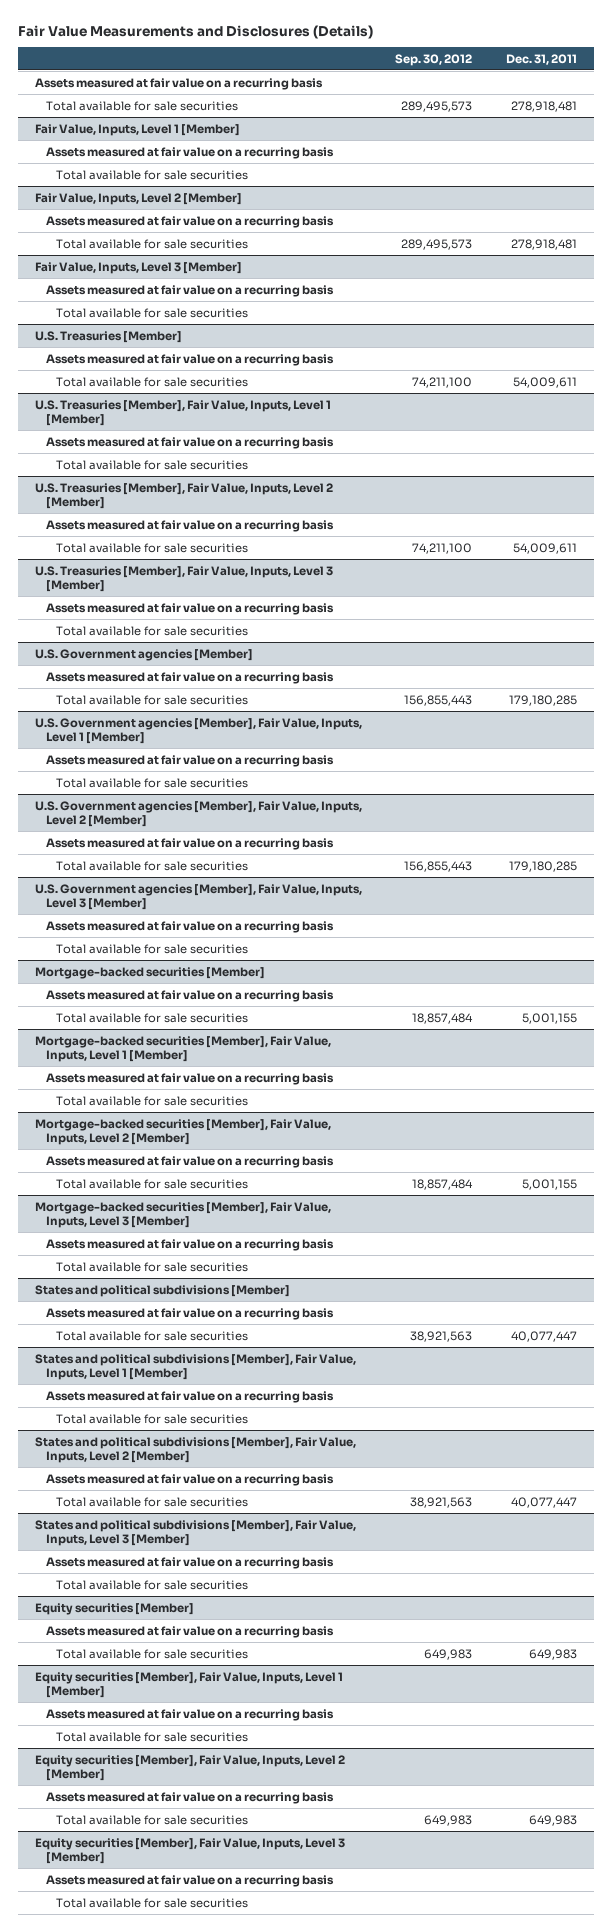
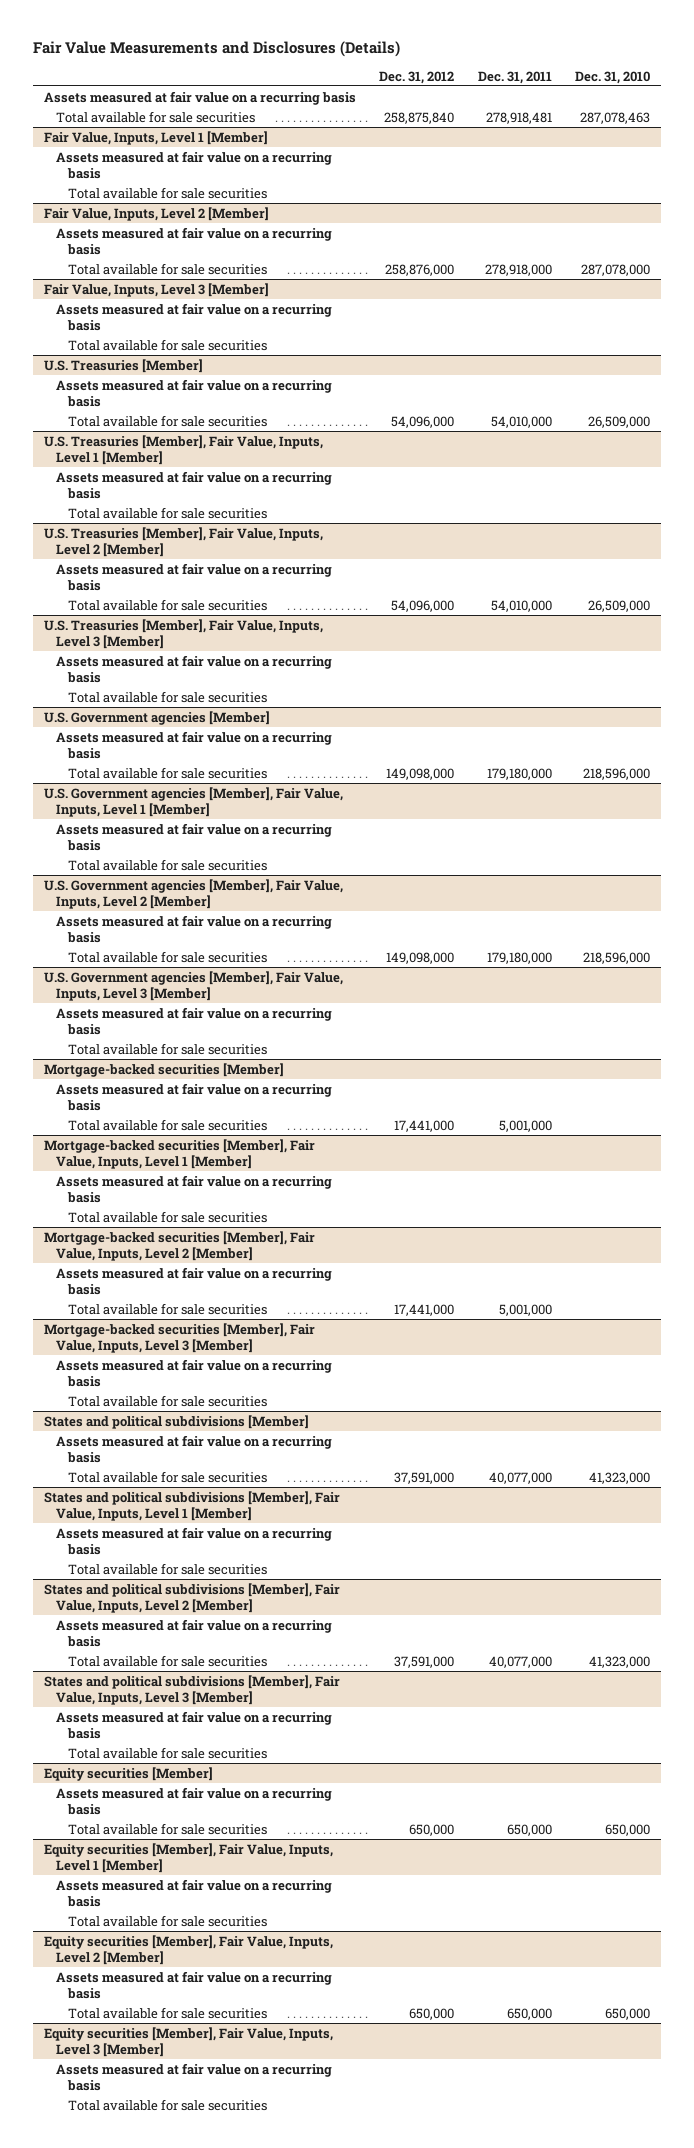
[395,53,473,66] Sep. 30, 2012 -> none
none -> [379,70,455,84] Dec. 31, 2012
none -> [574,70,650,84] Dec. 31, 2010
[511,238,578,250] 278,918,481 -> [484,263,552,276] 278,918,000
[513,376,578,388] 54,009,611 -> [490,415,552,428] 54,010,000
[513,542,578,554] 54,009,611 -> [490,599,552,612] 54,010,000
[509,694,578,706] 179,180,285 -> [486,767,552,780] 179,180,000
[509,860,578,872] 179,180,285 -> [486,951,552,964] 179,180,000
[522,1012,578,1024] 5,001,155 -> [498,1119,552,1132] 5,001,000
[522,1178,578,1190] 5,001,155 -> [498,1303,552,1316] 5,001,000
[511,1330,578,1342] 40,077,447 -> [488,1471,552,1484] 40,077,000
[511,1496,578,1508] 40,077,447 -> [488,1655,552,1668] 40,077,000
[529,1648,578,1660] 649,983 -> [506,1823,552,1836] 650,000
[529,1814,578,1826] 649,983 -> [506,2007,552,2020] 650,000

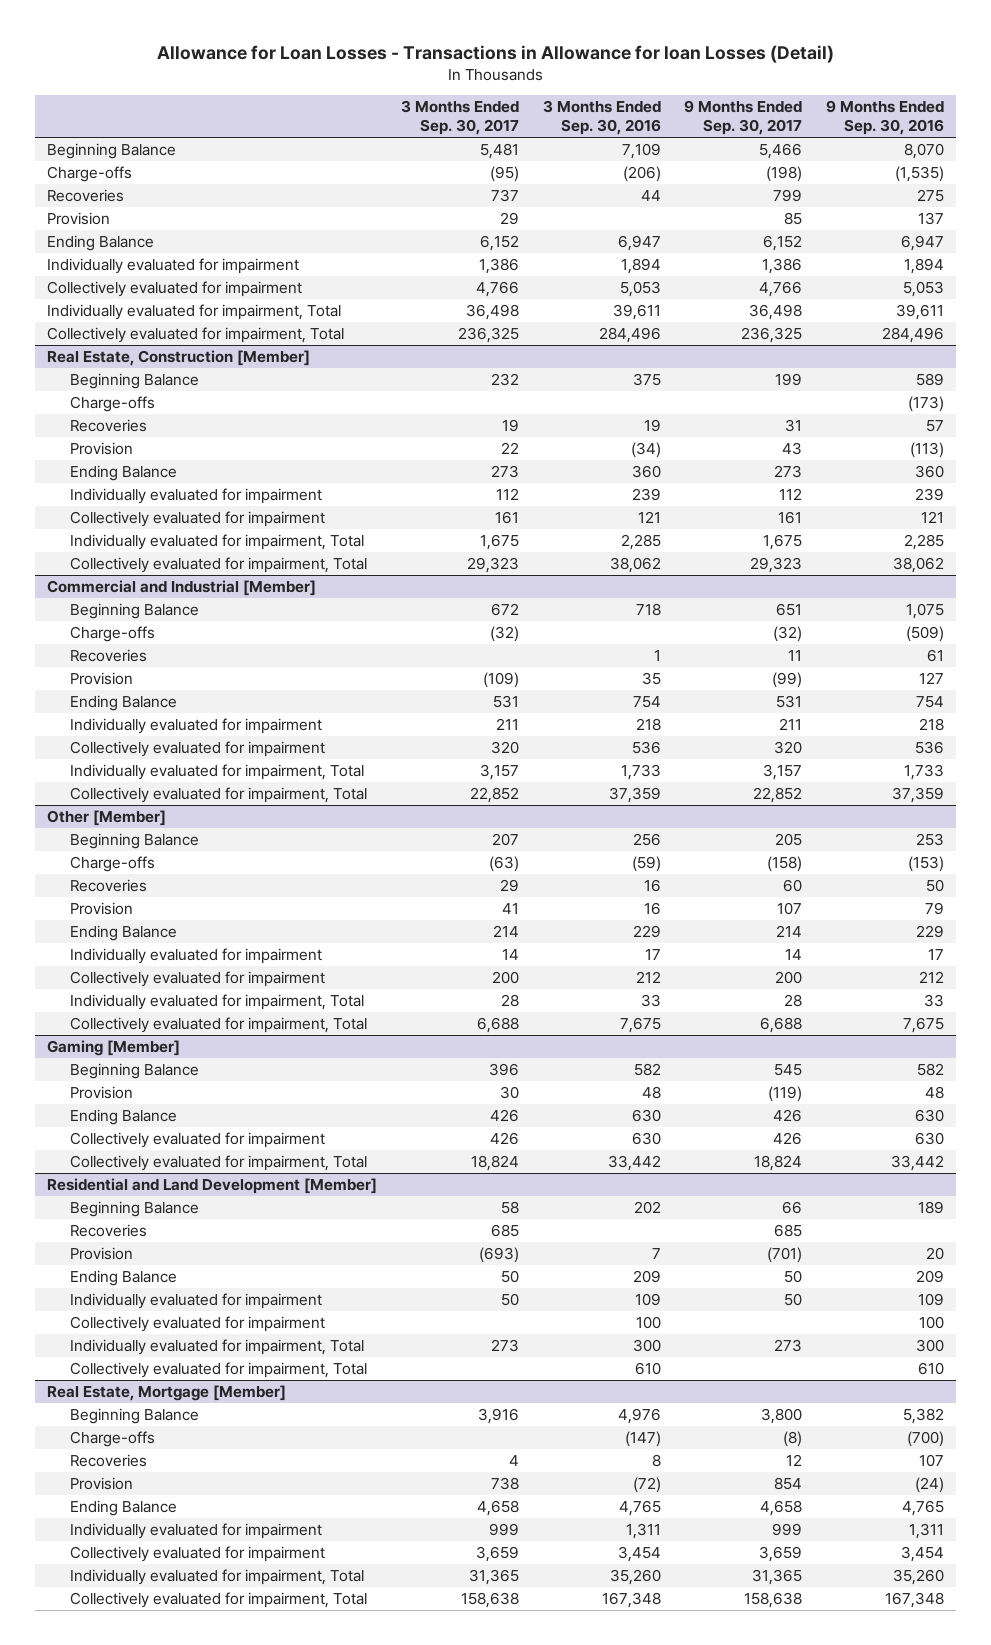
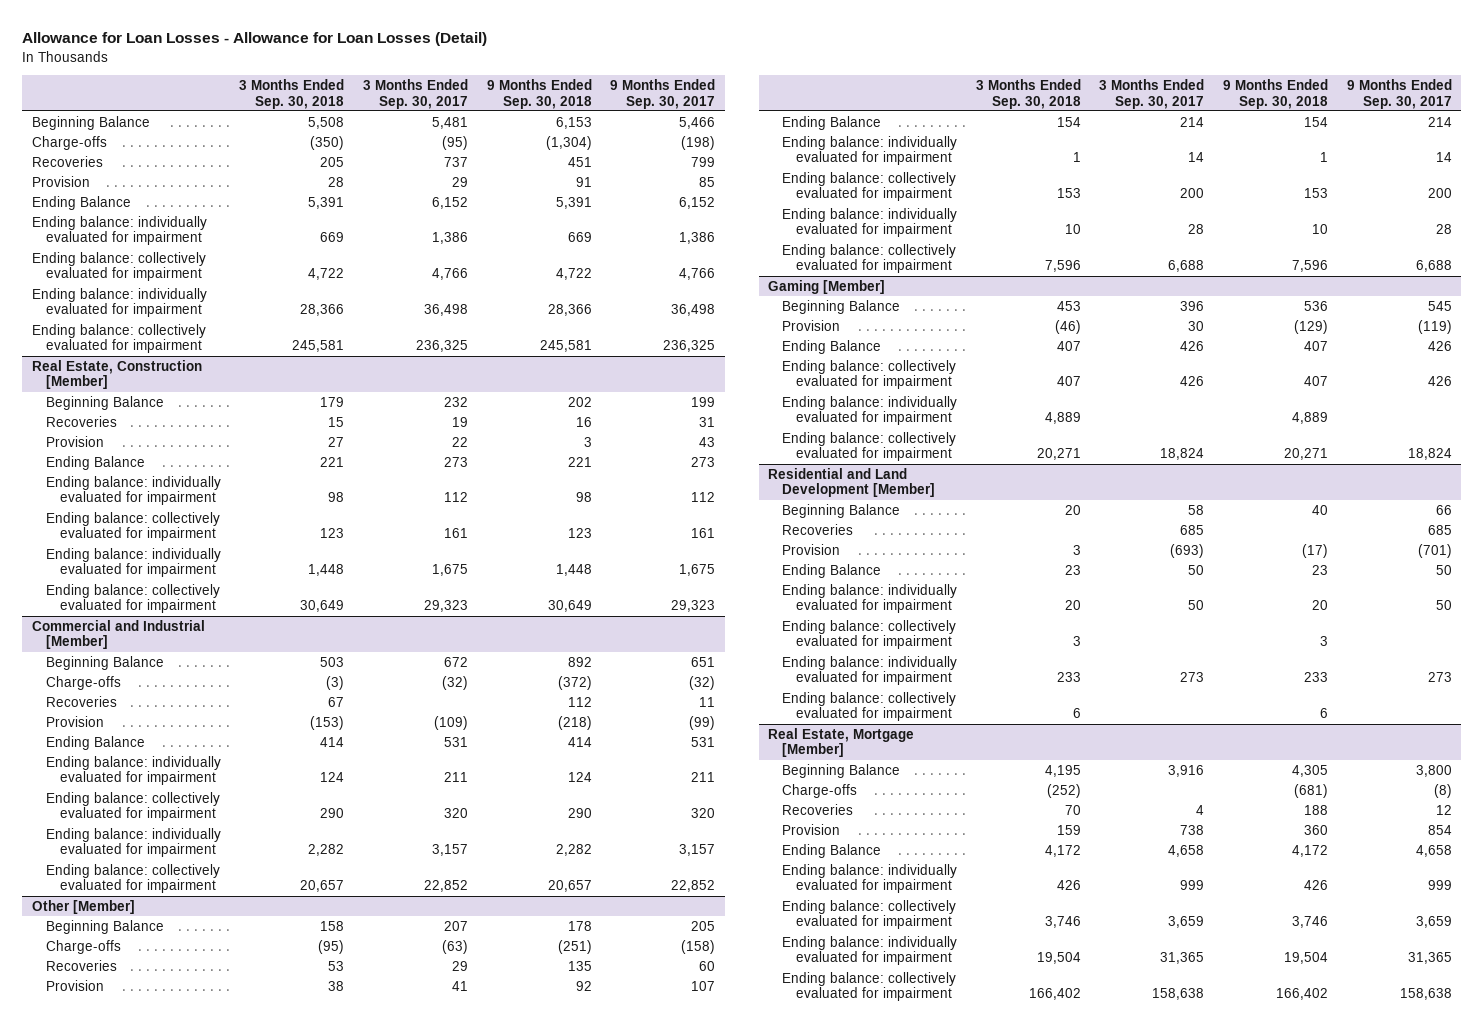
[156,45,834,64] Allowance for Loan Losses - Transactions in Allowance for loan Losses (Detail) -> [22,32,488,47] Allowance for Loan Losses - Allowance for Loan Losses (Detail)
[542,100,661,136] 3 Months Ended Sep. 30, 2016 -> none
[826,100,945,136] 9 Months Ended Sep. 30, 2016 -> none
none -> [239,78,345,109] 3 Months Ended Sep. 30, 2018
none -> [486,78,592,109] 9 Months Ended Sep. 30, 2018
[46,258,299,275] Individually evaluated for impairment -> [31,215,207,246] Ending balance: individually evaluated for impairment
[46,281,302,298] Collectively evaluated for impairment -> [31,251,206,282] Ending balance: collectively evaluated for impairment
[46,304,341,321] Individually evaluated for impairment, Total -> [31,287,207,318] Ending balance: individually evaluated for impairment
[46,327,344,344] Collectively evaluated for impairment, Total -> [31,323,206,354] Ending balance: collectively evaluated for impairment
[70,396,156,413] Charge-offs -> none
[70,488,323,505] Individually evaluated for impairment -> [45,475,221,506] Ending balance: individually evaluated for impairment
[70,511,326,528] Collectively evaluated for impairment -> [45,511,220,542] Ending balance: collectively evaluated for impairment
[70,534,365,551] Individually evaluated for impairment, Total -> [45,547,221,578] Ending balance: individually evaluated for impairment
[70,557,368,574] Collectively evaluated for impairment, Total -> [45,583,220,614] Ending balance: collectively evaluated for impairment
[70,718,323,735] Individually evaluated for impairment -> [45,755,221,786] Ending balance: individually evaluated for impairment
[70,741,326,758] Collectively evaluated for impairment -> [45,791,220,822] Ending balance: collectively evaluated for impairment
[70,764,365,781] Individually evaluated for impairment, Total -> [45,827,221,858] Ending balance: individually evaluated for impairment
[70,787,368,804] Collectively evaluated for impairment, Total -> [45,863,220,894] Ending balance: collectively evaluated for impairment
[70,948,323,965] Individually evaluated for impairment -> [782,135,958,166] Ending balance: individually evaluated for impairment
[70,971,326,988] Collectively evaluated for impairment -> [782,171,957,202] Ending balance: collectively evaluated for impairment
[70,994,365,1011] Individually evaluated for impairment, Total -> [782,207,958,238] Ending balance: individually evaluated for impairment
[70,1017,368,1034] Collectively evaluated for impairment, Total -> [782,243,957,274] Ending balance: collectively evaluated for impairment
[70,1132,326,1149] Collectively evaluated for impairment -> [782,359,957,390] Ending balance: collectively evaluated for impairment
none -> [782,395,958,426] Ending balance: individually evaluated for impairment
[70,1155,368,1172] Collectively evaluated for impairment, Total -> [782,431,957,462] Ending balance: collectively evaluated for impairment
[70,1293,323,1310] Individually evaluated for impairment -> [782,583,958,614] Ending balance: individually evaluated for impairment
[70,1316,326,1333] Collectively evaluated for impairment -> [782,619,957,650] Ending balance: collectively evaluated for impairment
[70,1339,365,1356] Individually evaluated for impairment, Total -> [782,655,958,686] Ending balance: individually evaluated for impairment
[70,1362,368,1379] Collectively evaluated for impairment, Total -> [782,691,957,722] Ending balance: collectively evaluated for impairment
[70,1523,323,1540] Individually evaluated for impairment -> [782,863,958,894] Ending balance: individually evaluated for impairment
[70,1546,326,1563] Collectively evaluated for impairment -> [782,899,957,930] Ending balance: collectively evaluated for impairment
[70,1569,365,1586] Individually evaluated for impairment, Total -> [782,935,958,966] Ending balance: individually evaluated for impairment
[70,1592,368,1609] Collectively evaluated for impairment, Total -> [782,971,957,1002] Ending balance: collectively evaluated for impairment

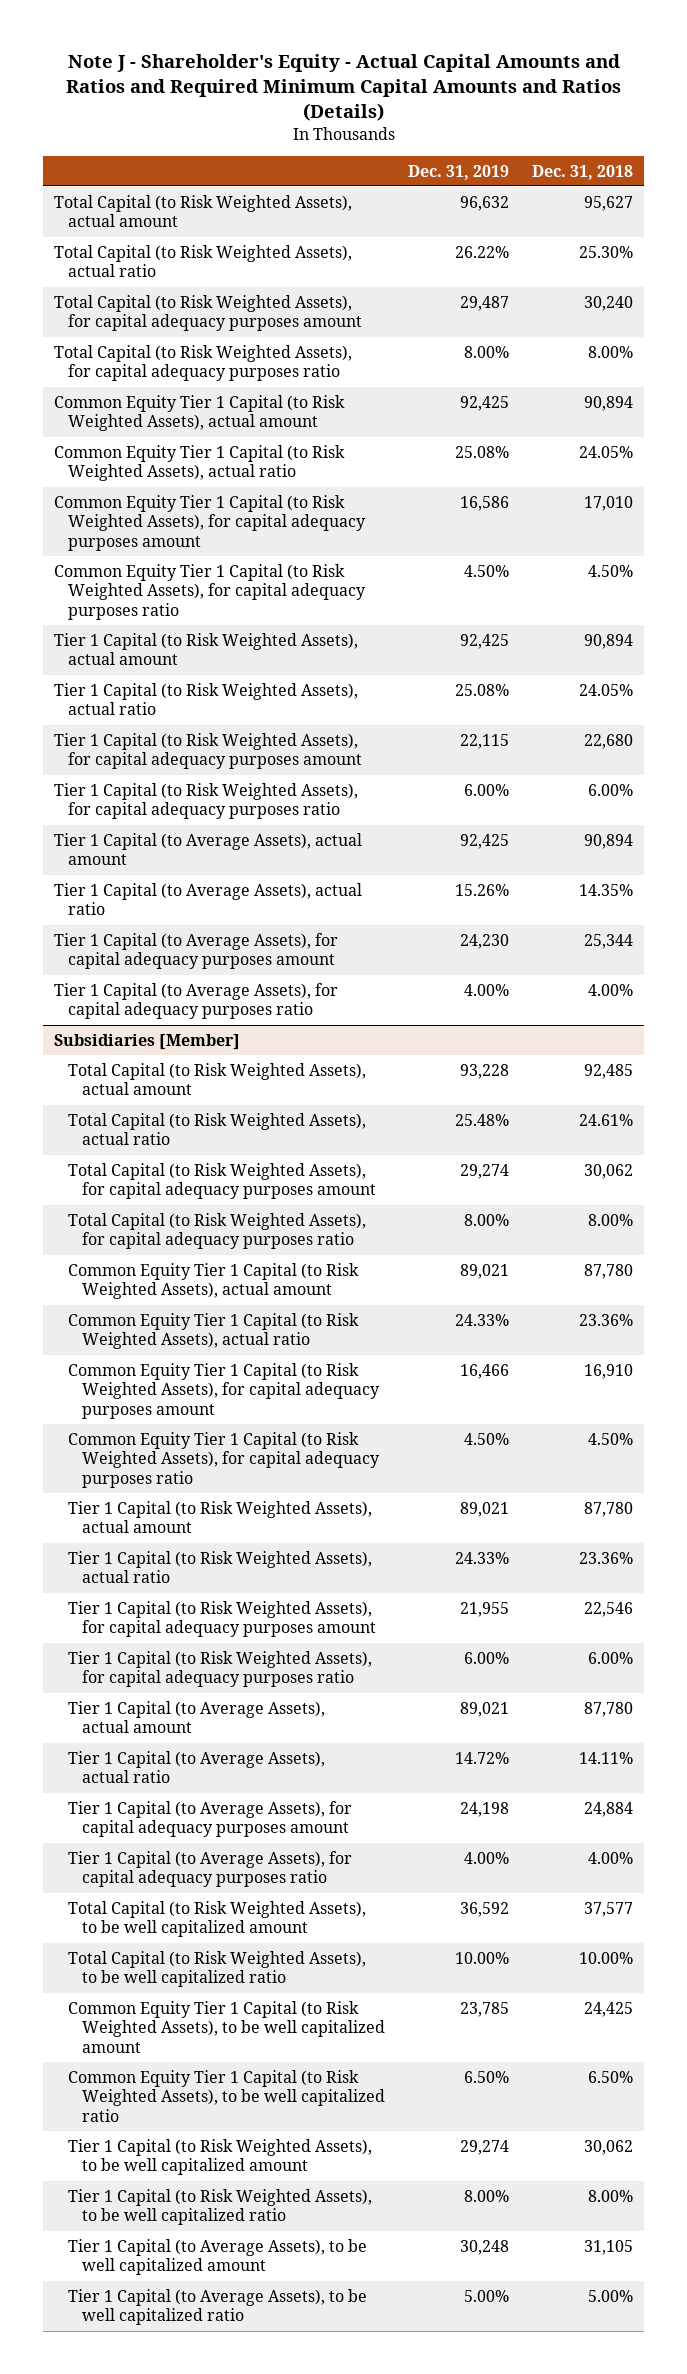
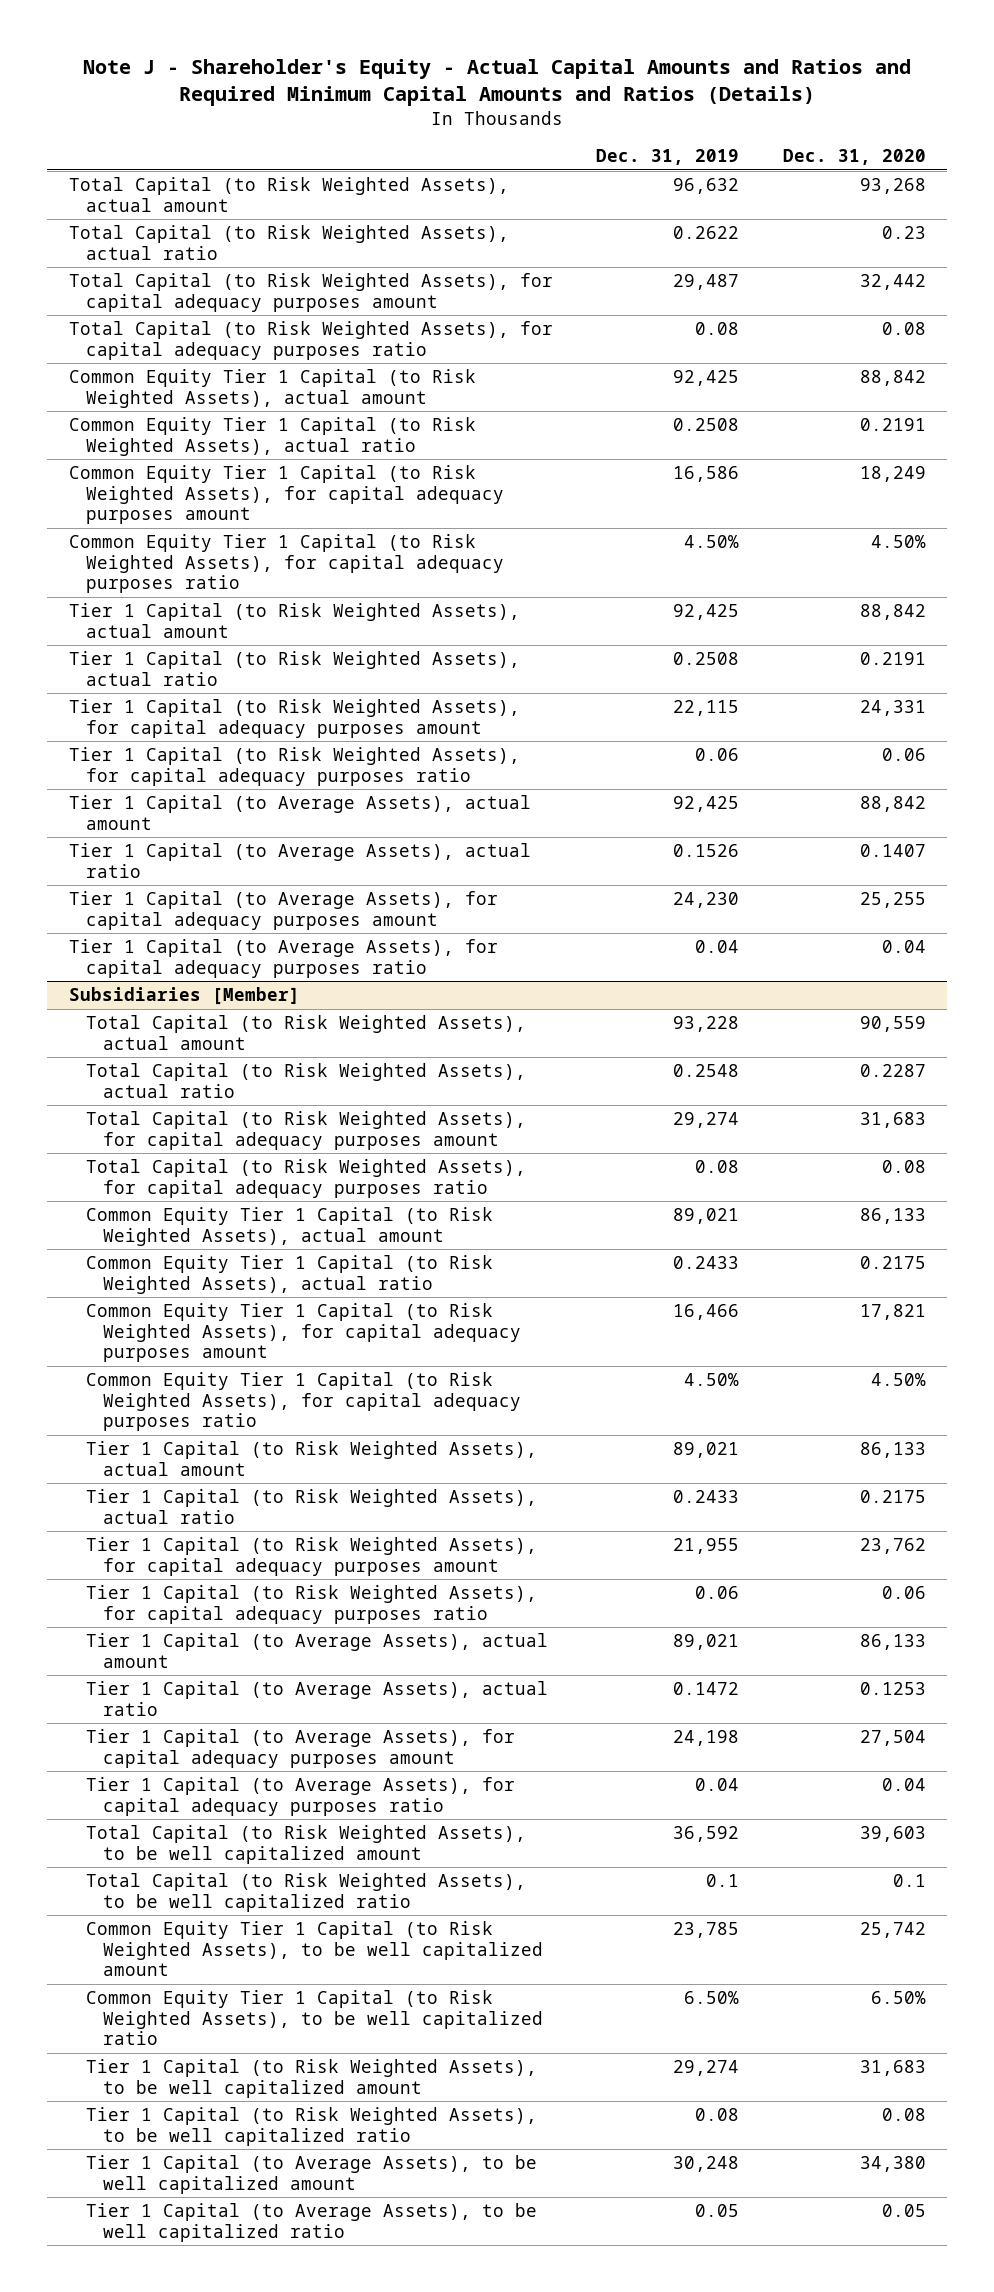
[531,164,633,180] Dec. 31, 2018 -> none
none -> [782,149,926,166] Dec. 31, 2020
[454,245,509,258] 26.22% -> [673,226,740,240] 0.2622
[463,345,509,358] 8.00% -> [695,322,740,336] 0.08
[454,445,509,458] 25.08% -> [673,418,740,432] 0.2508
[454,683,509,696] 25.08% -> [673,652,740,666] 0.2508
[463,783,509,796] 6.00% -> [695,748,740,762] 0.06
[454,883,509,896] 15.26% -> [673,844,740,858] 0.1526
[463,983,509,996] 4.00% -> [695,940,740,954] 0.04
[454,1113,509,1126] 25.48% -> [673,1064,740,1078] 0.2548
[463,1213,509,1226] 8.00% -> [695,1160,740,1174] 0.08
[454,1313,509,1326] 24.33% -> [673,1256,740,1270] 0.2433
[454,1551,509,1564] 24.33% -> [673,1490,740,1504] 0.2433
[463,1651,509,1664] 6.00% -> [695,1586,740,1600] 0.06
[454,1751,509,1764] 14.72% -> [673,1682,740,1696] 0.1472
[463,1851,509,1864] 4.00% -> [695,1778,740,1792] 0.04
[454,1951,509,1964] 10.00% -> [706,1874,740,1888] 0.1
[463,2189,509,2202] 8.00% -> [695,2108,740,2122] 0.08
[463,2289,509,2302] 5.00% -> [695,2204,740,2218] 0.05

